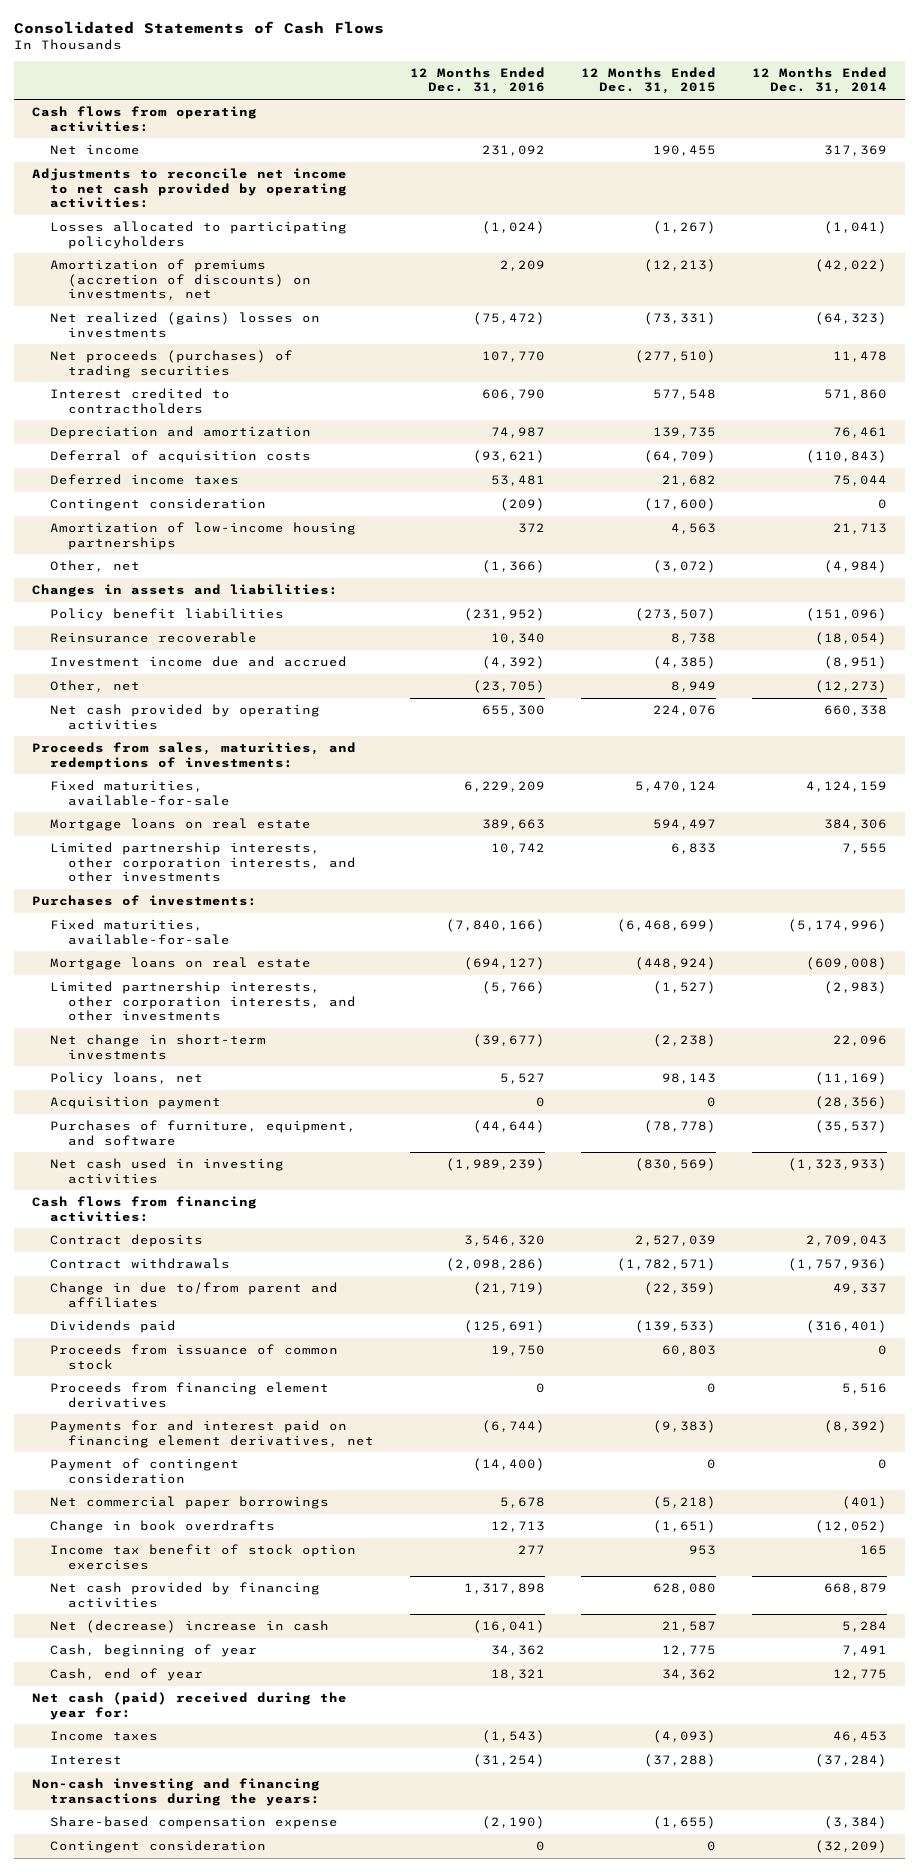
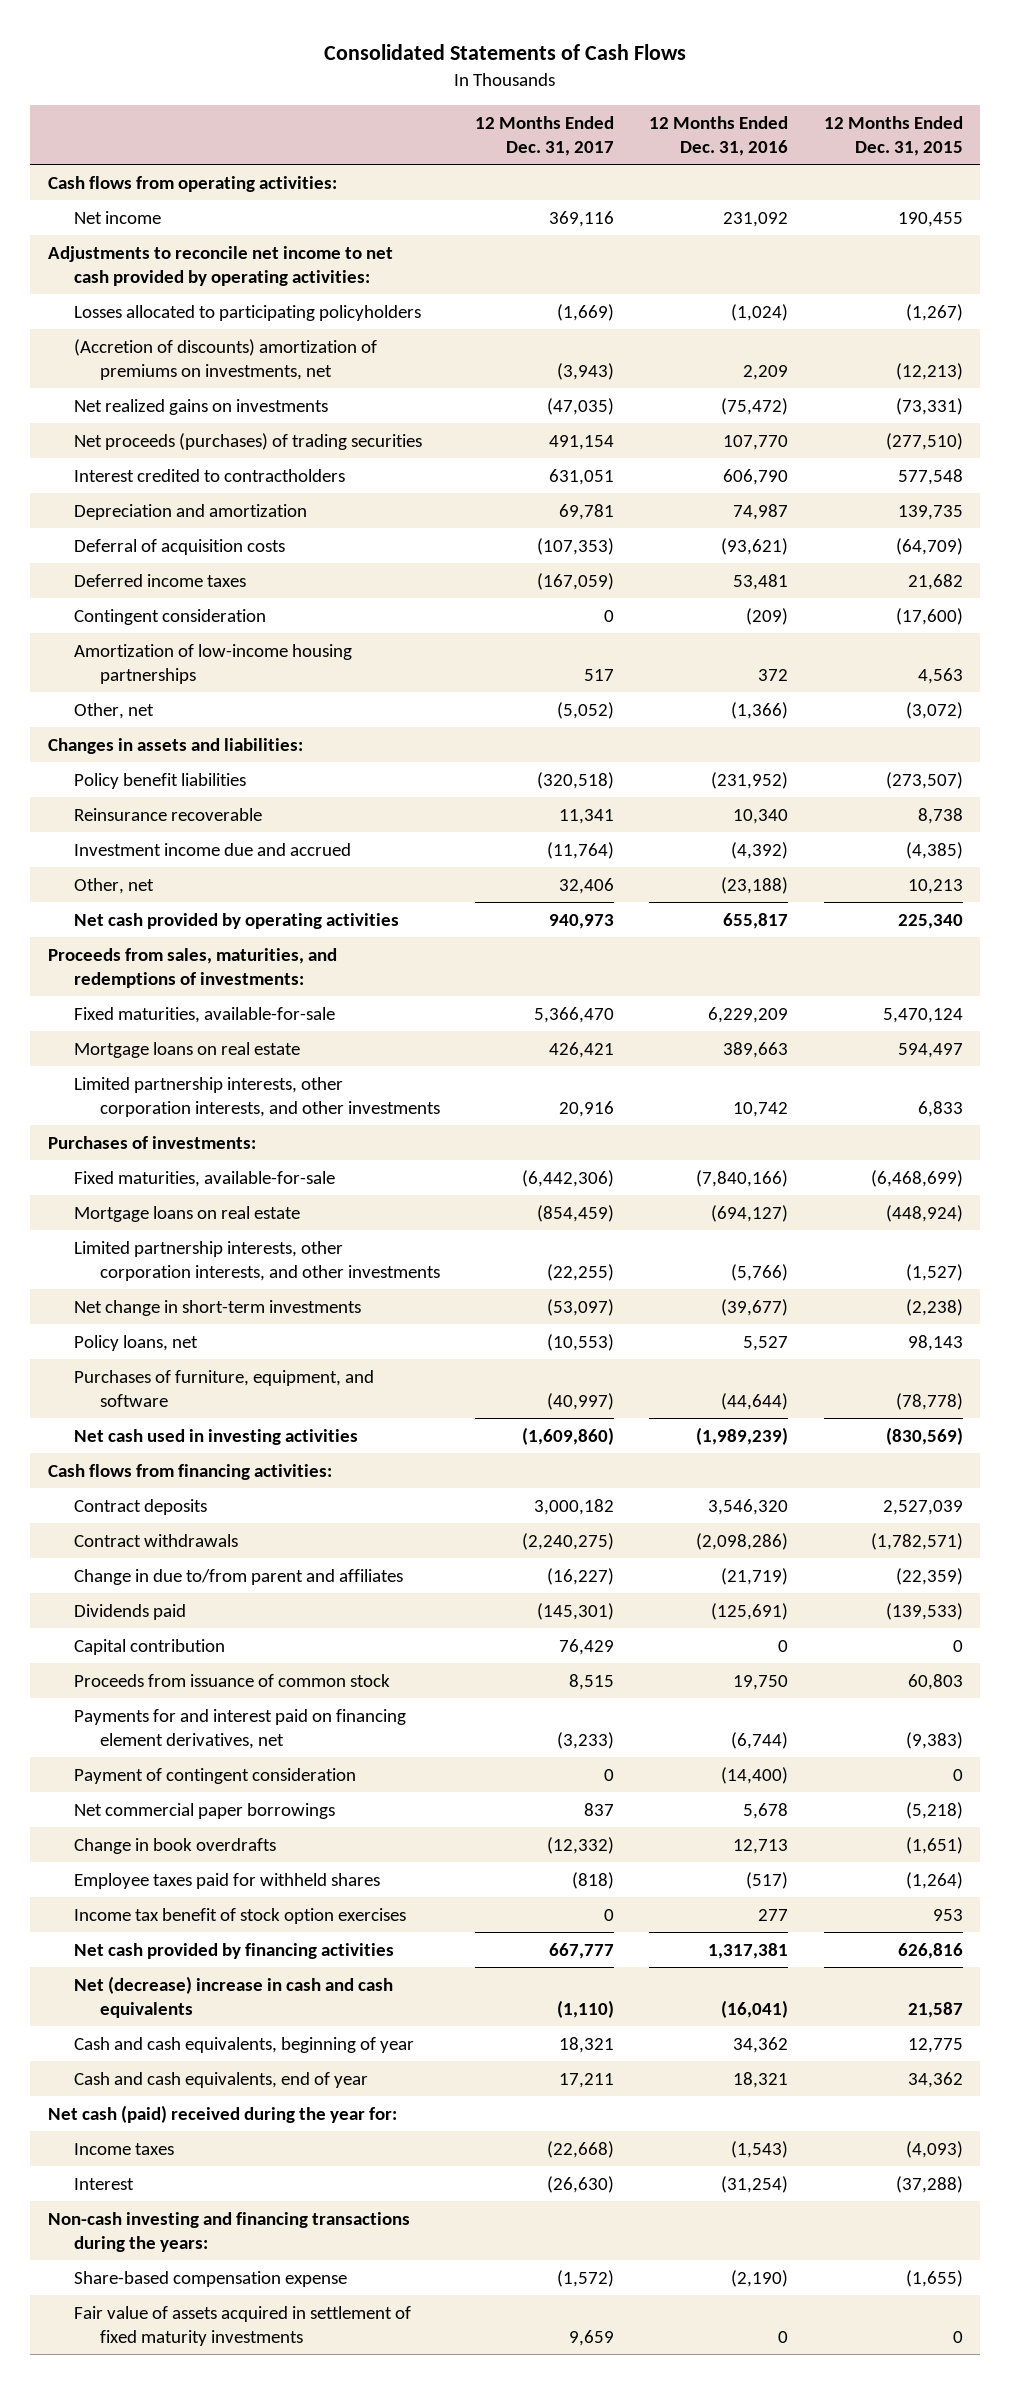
[752,66,888,95] 12 Months Ended Dec. 31, 2014 -> none
none -> [475,115,615,156] 12 Months Ended Dec. 31, 2017
[49,258,312,301] Amortization of premiums (accretion of discounts) on investments, net -> [73,338,377,380] (Accretion of discounts) amortization of premiums on investments, net
[49,311,320,338] Net realized (gains) losses on investments -> [73,398,328,415] Net realized gains on investments
[473,679,546,693] (23,705) -> [721,876,789,894] (23,188)
[671,680,717,692] 8,949 -> [907,878,963,894] 10,213
[482,704,546,716] 655,300 -> [723,912,789,929] 655,817
[653,704,717,716] 224,076 -> [897,913,963,929] 225,340
[49,1095,221,1109] Acquisition payment -> none
none -> [73,1638,225,1655] Capital contribution
[49,1381,329,1408] Proceeds from financing element derivatives -> none
none -> [73,1872,380,1889] Employee taxes paid for withheld shares
[464,1582,546,1594] 1,317,898 -> [708,1942,789,1959] 1,317,381
[653,1582,717,1594] 628,080 -> [897,1942,963,1959] 626,816
[49,1619,329,1633] Net (decrease) increase in cash -> [73,1975,393,2018] Net (decrease) increase in cash and cash equivalents
[49,1643,257,1657] Cash, beginning of year -> [73,2036,414,2053] Cash and cash equivalents, beginning of year
[49,1667,203,1681] Cash, end of year -> [73,2071,368,2088] Cash and cash equivalents, end of year
[49,1839,266,1853] Contingent consideration -> none
none -> [73,2305,411,2346] Fair value of assets acquired in settlement of fixed maturity investments

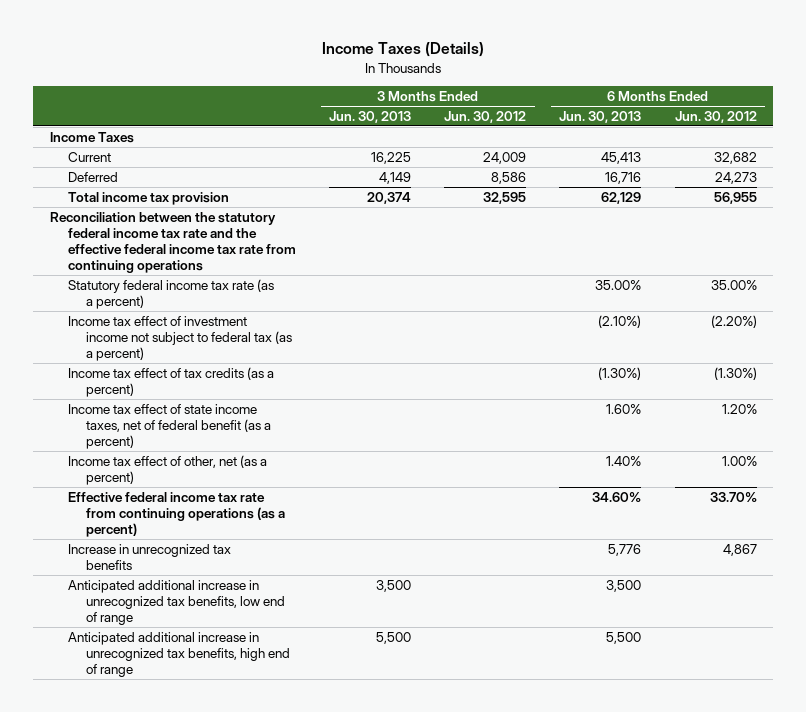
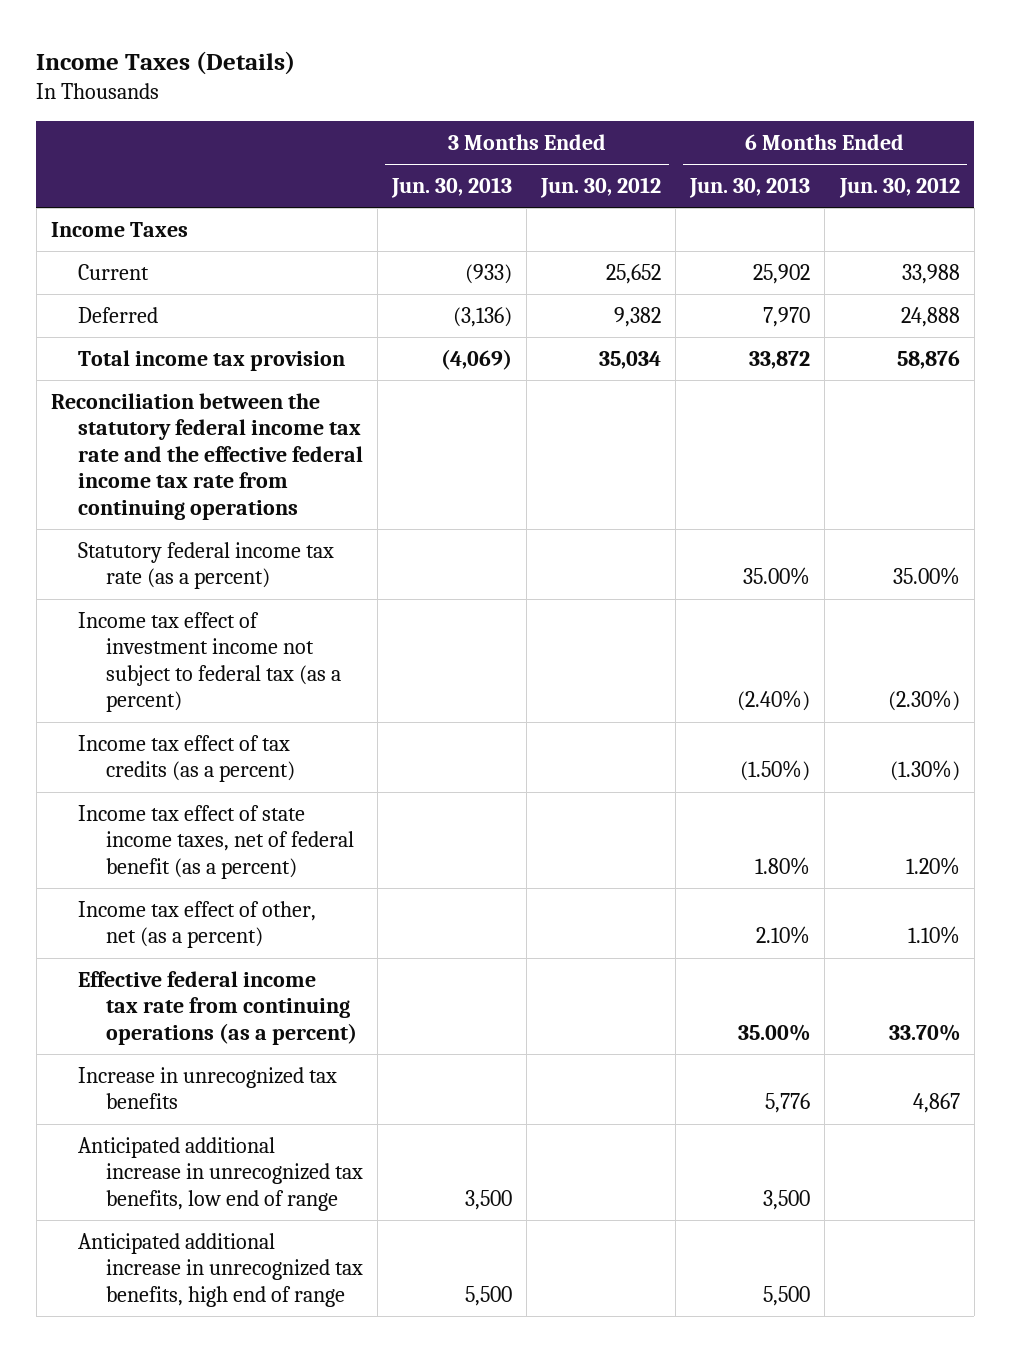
[371,151,412,164] 16,225 -> [465,264,513,285] (933)
[483,151,527,164] 24,009 -> [606,264,662,285] 25,652
[601,151,642,164] 45,413 -> [753,264,811,285] 25,902
[713,151,757,164] 32,682 -> [901,264,960,285] 33,988
[379,171,412,184] 4,149 -> [453,307,513,328] (3,136)
[491,171,527,184] 8,586 -> [614,307,662,328] 9,382
[605,171,642,184] 16,716 -> [763,307,811,328] 7,970
[714,171,757,184] 24,273 -> [900,307,960,328] 24,888
[367,191,412,204] 20,374 -> [441,349,513,371] (4,069)
[483,191,527,204] 32,595 -> [599,351,662,370] 35,034
[601,191,642,204] 62,129 -> [749,351,811,370] 33,872
[713,191,757,204] 56,955 -> [896,350,960,370] 58,876
[598,314,642,328] (2.10%) -> [737,690,811,712] (2.40%)
[710,314,757,328] (2.20%) -> [887,690,960,712] (2.30%)
[598,366,642,380] (1.30%) -> [740,760,811,782] (1.50%)
[606,403,642,414] 1.60% -> [755,856,811,875] 1.80%
[606,455,642,466] 1.40% -> [756,926,811,945] 2.10%
[721,455,757,466] 1.00% -> [907,926,960,945] 1.10%
[592,491,642,502] 34.60% -> [738,1023,811,1041] 35.00%

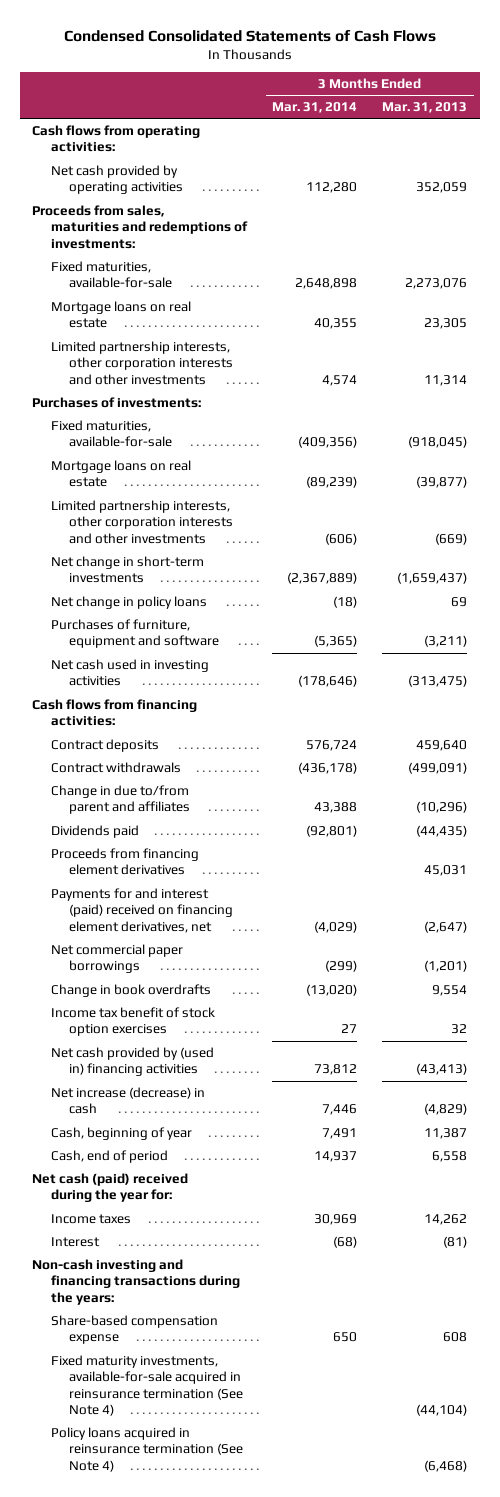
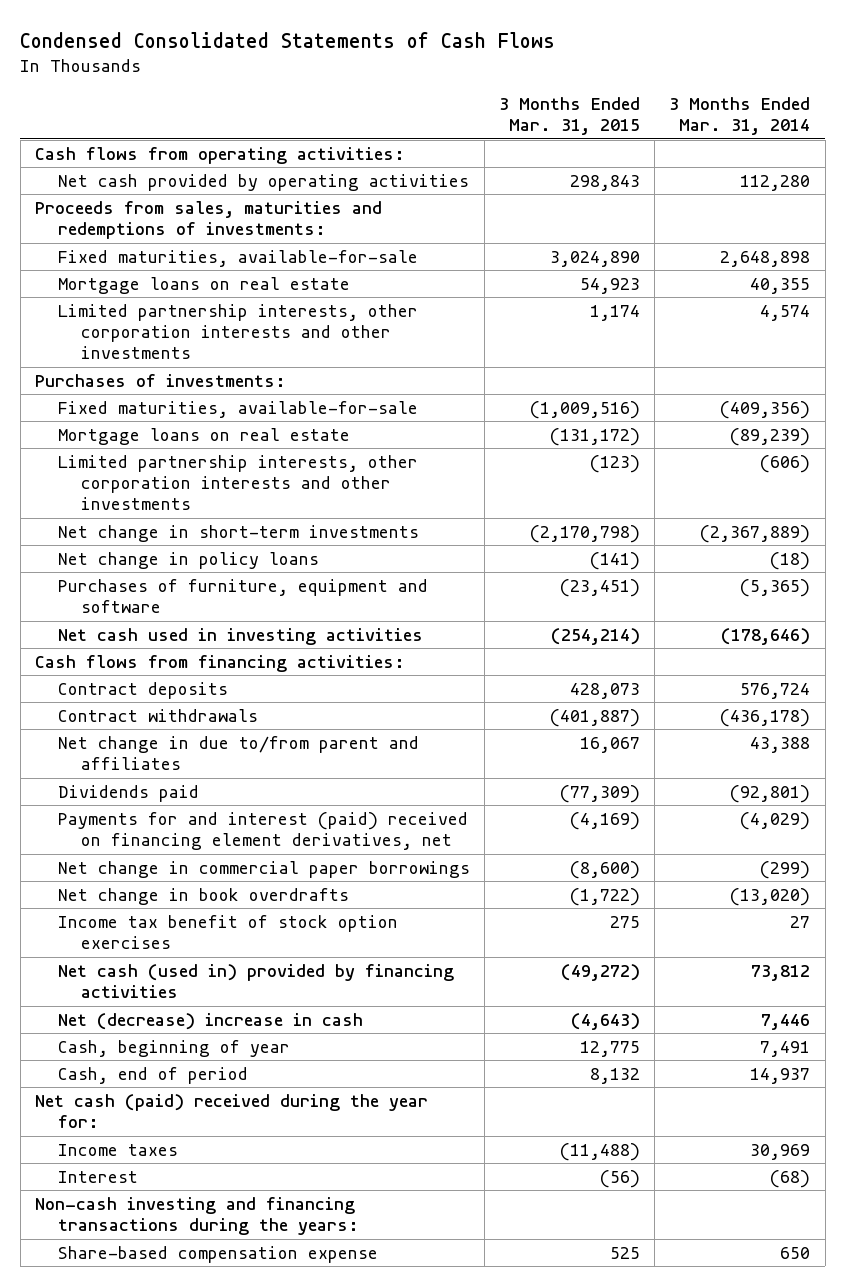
[382,102,468,114] Mar. 31, 2013 -> none
none -> [499,97,641,136] 3 Months Ended Mar. 31, 2015
[50,784,191,815] Change in due to/from parent and affiliates -> [57,735,419,771] Net change in due to/from parent and affiliates
[50,847,199,876] Proceeds from financing element derivatives -> none
[50,943,183,974] Net commercial paper borrowings -> [57,860,470,878] Net change in commercial paper borrowings
[50,983,211,997] Change in book overdrafts -> [57,887,349,905] Net change in book overdrafts
[50,1046,214,1077] Net cash provided by (used in) financing activities -> [57,963,454,999] Net cash (used in) provided by financing activities
[50,1086,205,1115] Net increase (decrease) in cash -> [57,1012,363,1030] Net (decrease) increase in cash
[50,1354,244,1416] Fixed maturity investments, available-for-sale acquired in reinsurance termination (See Note 4) -> none
[50,1426,244,1472] Policy loans acquired in reinsurance termination (See Note 4) -> none

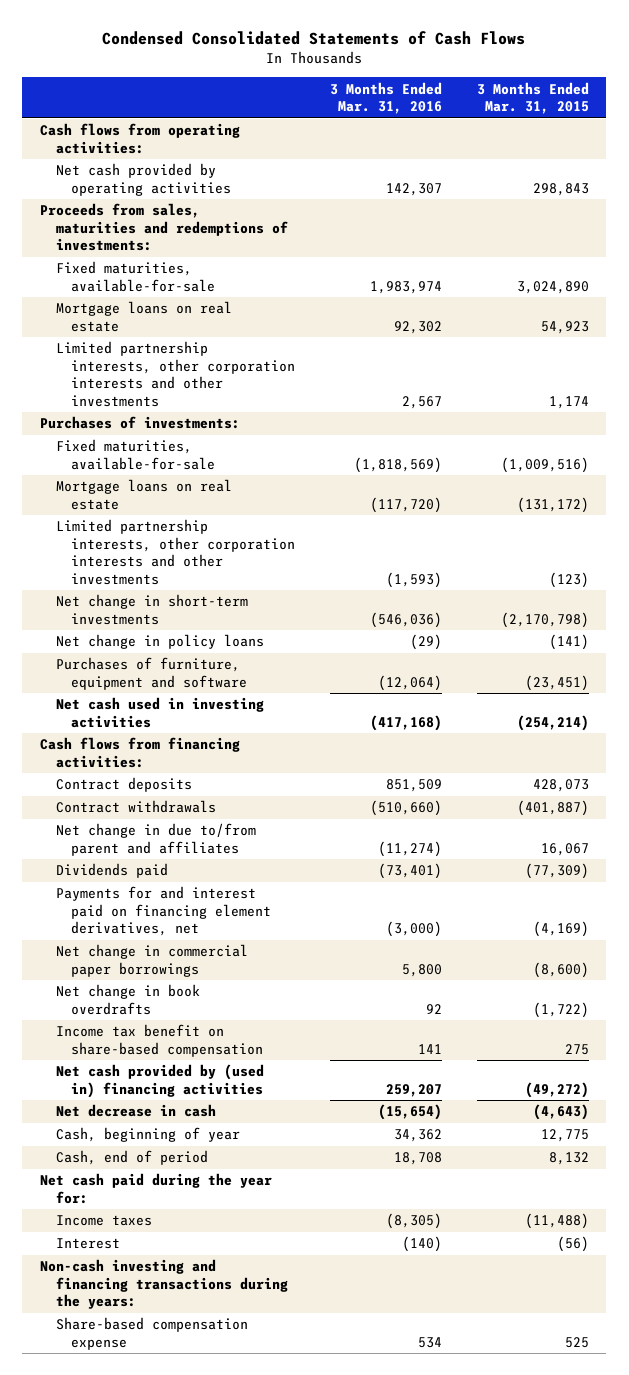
[669,97,811,136] 3 Months Ended Mar. 31, 2014 -> none
none -> [330,81,443,114] 3 Months Ended Mar. 31, 2016
[57,811,468,851] Payments for and interest (paid) received on financing element derivatives, net -> [55,886,272,937] Payments for and interest paid on financing element derivatives, net
[57,914,398,950] Income tax benefit of stock option exercises -> [55,1024,264,1057] Income tax benefit on share-based compensation
[57,963,454,999] Net cash (used in) provided by financing activities -> [55,1064,264,1098] Net cash provided by (used in) financing activities
[57,1012,363,1030] Net (decrease) increase in cash -> [55,1104,216,1118] Net decrease in cash
[35,1093,429,1129] Net cash (paid) received during the year for: -> [39,1173,272,1204] Net cash paid during the year for:

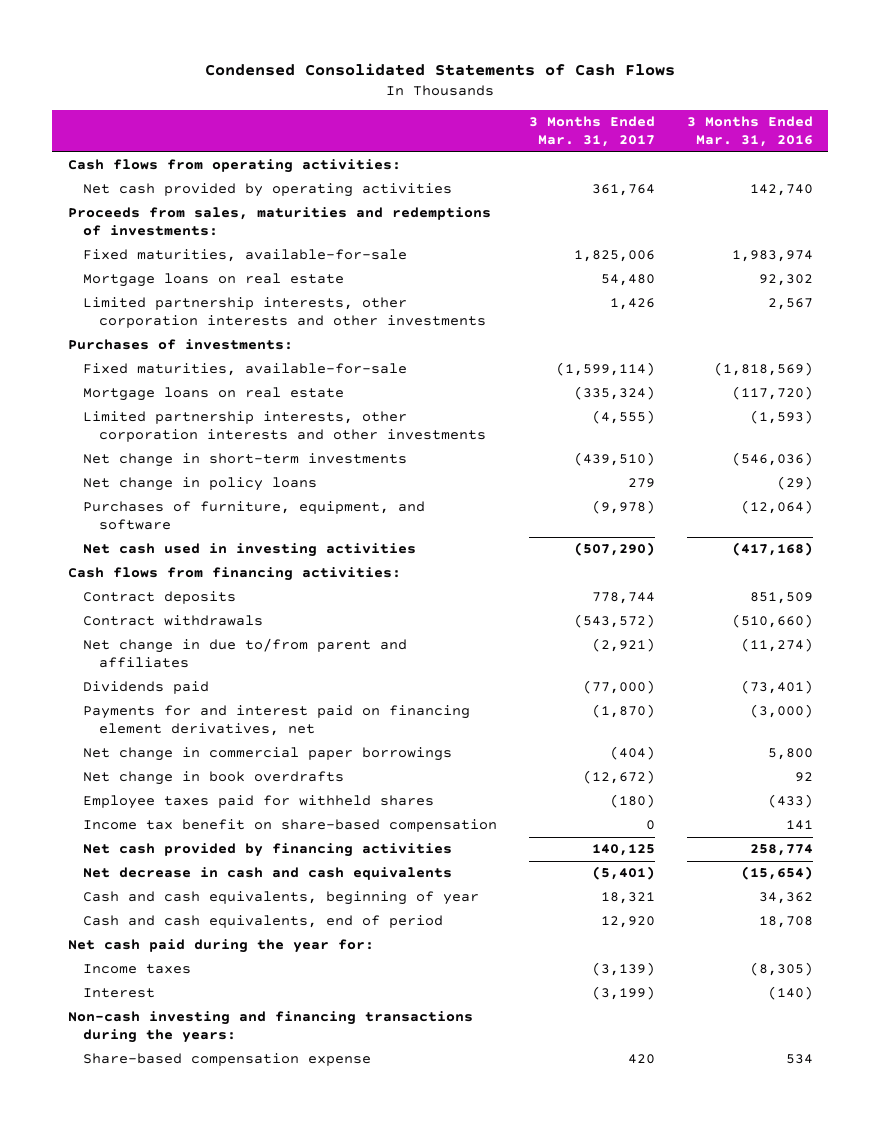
[476,81,589,114] 3 Months Ended Mar. 31, 2015 -> none
none -> [528,116,655,148] 3 Months Ended Mar. 31, 2017
[386,182,443,196] 142,307 -> [749,184,813,197] 142,740
[55,657,248,690] Purchases of furniture, equipment and software -> [83,501,426,531] Purchases of furniture, equipment, and software
none -> [83,795,435,810] Employee taxes paid for withheld shares
[55,1064,264,1098] Net cash provided by (used in) financing activities -> [83,843,453,858] Net cash provided by financing activities
[386,1083,443,1097] 259,207 -> [749,844,813,857] 258,774
[55,1104,216,1118] Net decrease in cash -> [83,867,453,881] Net decrease in cash and cash equivalents
[55,1127,240,1143] Cash, beginning of year -> [83,891,480,906] Cash and cash equivalents, beginning of year
[55,1150,208,1166] Cash, end of period -> [83,915,444,929] Cash and cash equivalents, end of period

